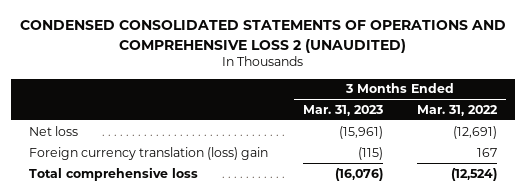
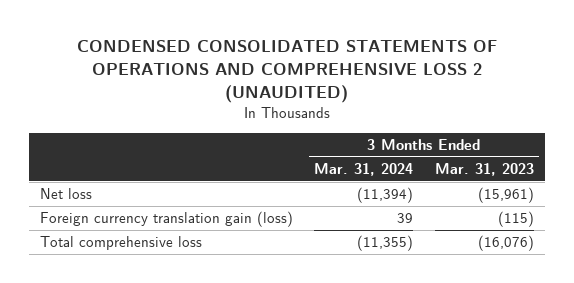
[417,104,499,116] Mar. 31, 2022 -> none
none -> [314,163,414,177] Mar. 31, 2024
[28,146,268,160] Foreign currency translation (loss) gain -> [39,211,293,228] Foreign currency translation gain (loss)

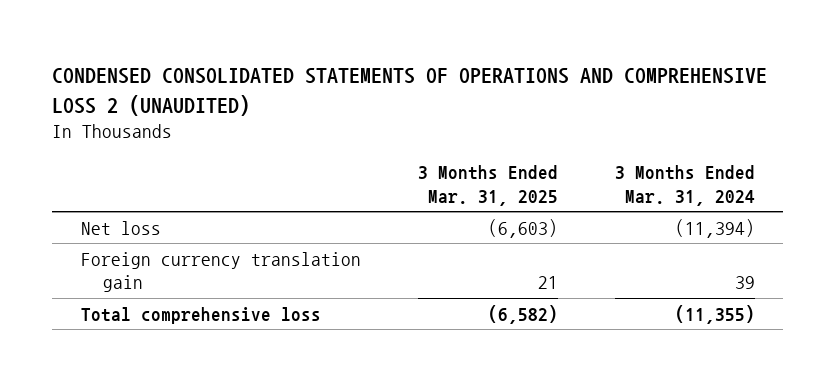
[434,163,534,177] Mar. 31, 2023 -> none
none -> [417,164,558,206] 3 Months Ended Mar. 31, 2025
[39,211,293,228] Foreign currency translation gain (loss) -> [80,251,361,293] Foreign currency translation gain

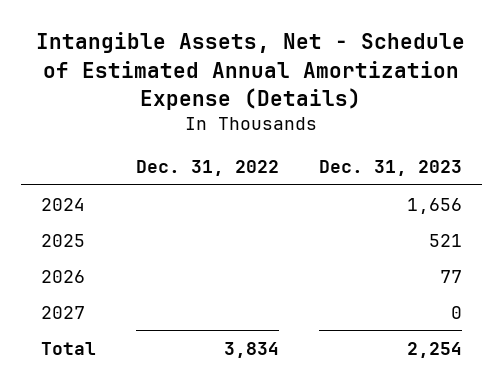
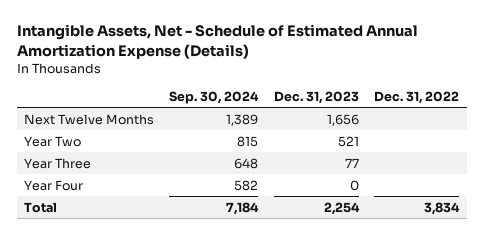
none -> [169,90,260,104] Sep. 30, 2024
[41,197,86,211] 2024 -> [24,113,155,125] Next Twelve Months
[41,233,86,247] 2025 -> [24,135,82,147] Year Two
[41,269,86,283] 2026 -> [24,157,92,169] Year Three
[41,305,86,319] 2027 -> [24,179,84,191] Year Four

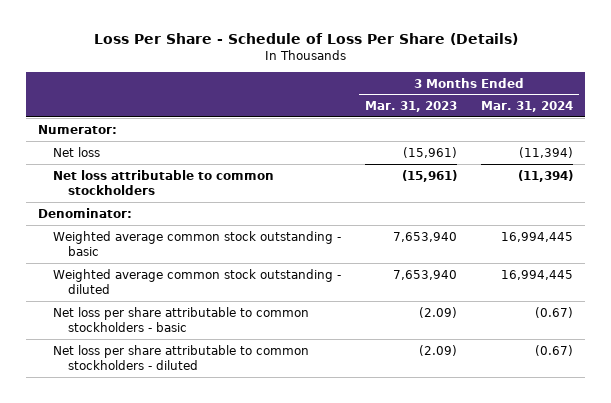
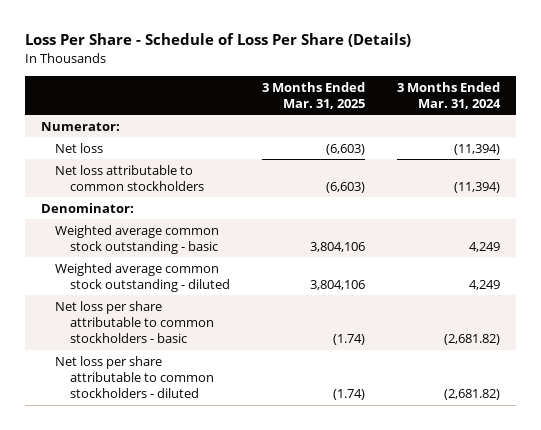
[365,101,458,113] Mar. 31, 2023 -> none
none -> [261,81,365,109] 3 Months Ended Mar. 31, 2025
[501,231,574,242] 16,994,445 -> [469,241,501,252] 4,249
[501,269,574,280] 16,994,445 -> [469,279,501,290] 4,249
[535,306,574,318] (0.67) -> [444,334,501,346] (2,681.82)
[535,344,574,356] (0.67) -> [444,389,501,401] (2,681.82)

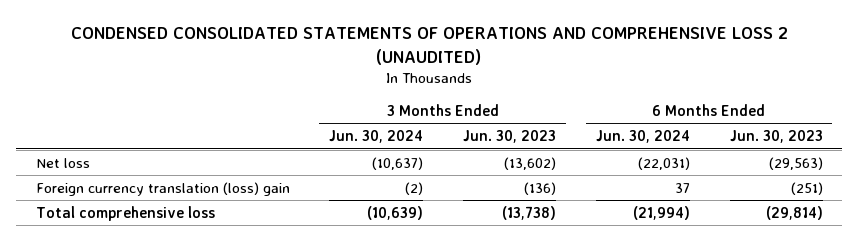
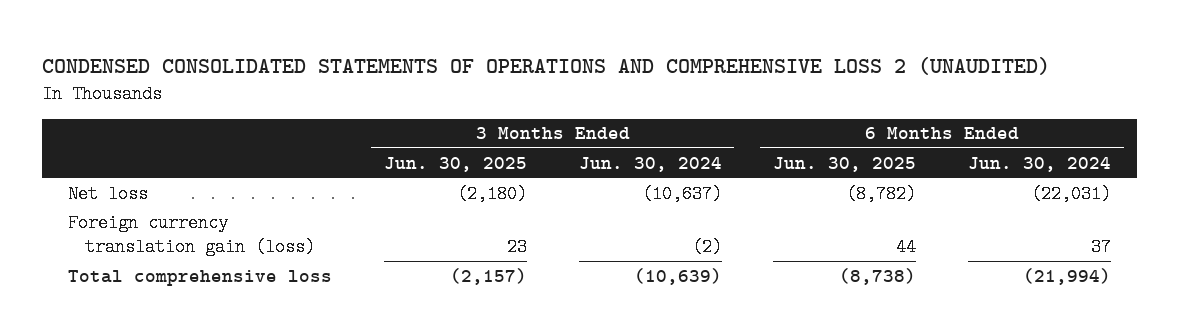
[463,130,557,144] Jun. 30, 2023 -> none
[729,130,823,144] Jun. 30, 2023 -> none
none -> [383,156,527,172] Jun. 30, 2025
none -> [773,156,917,172] Jun. 30, 2025
[35,181,290,196] Foreign currency translation (loss) gain -> [68,213,316,256] Foreign currency translation gain (loss)

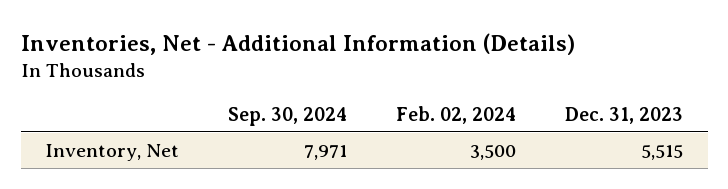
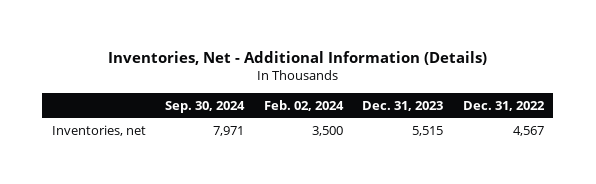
none -> [462,100,545,111] Dec. 31, 2022
[45,144,180,162] Inventory, Net -> [52,124,147,136] Inventories, net

